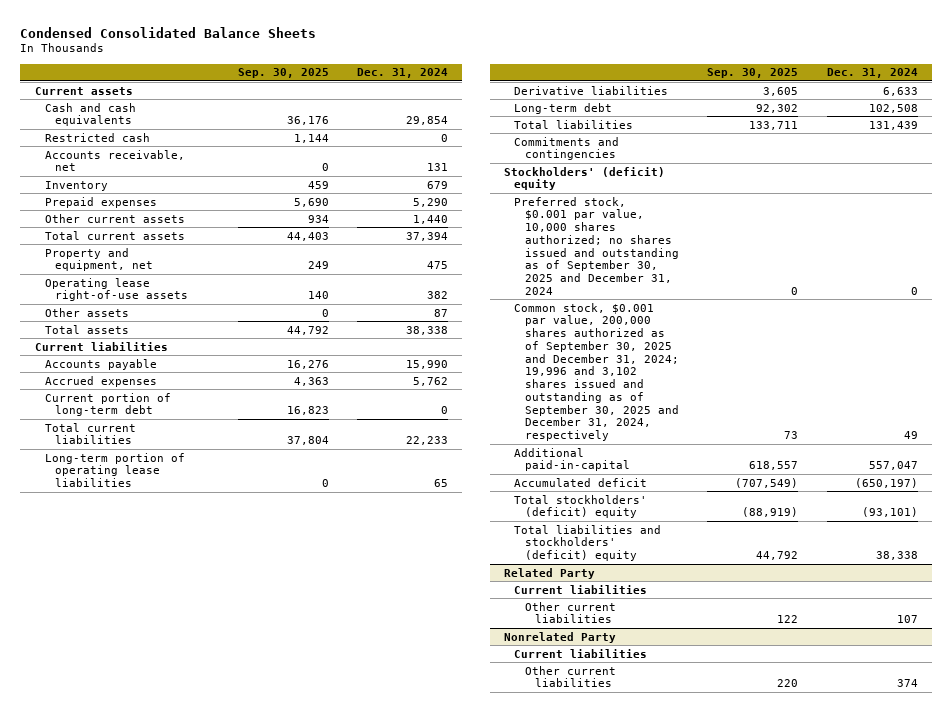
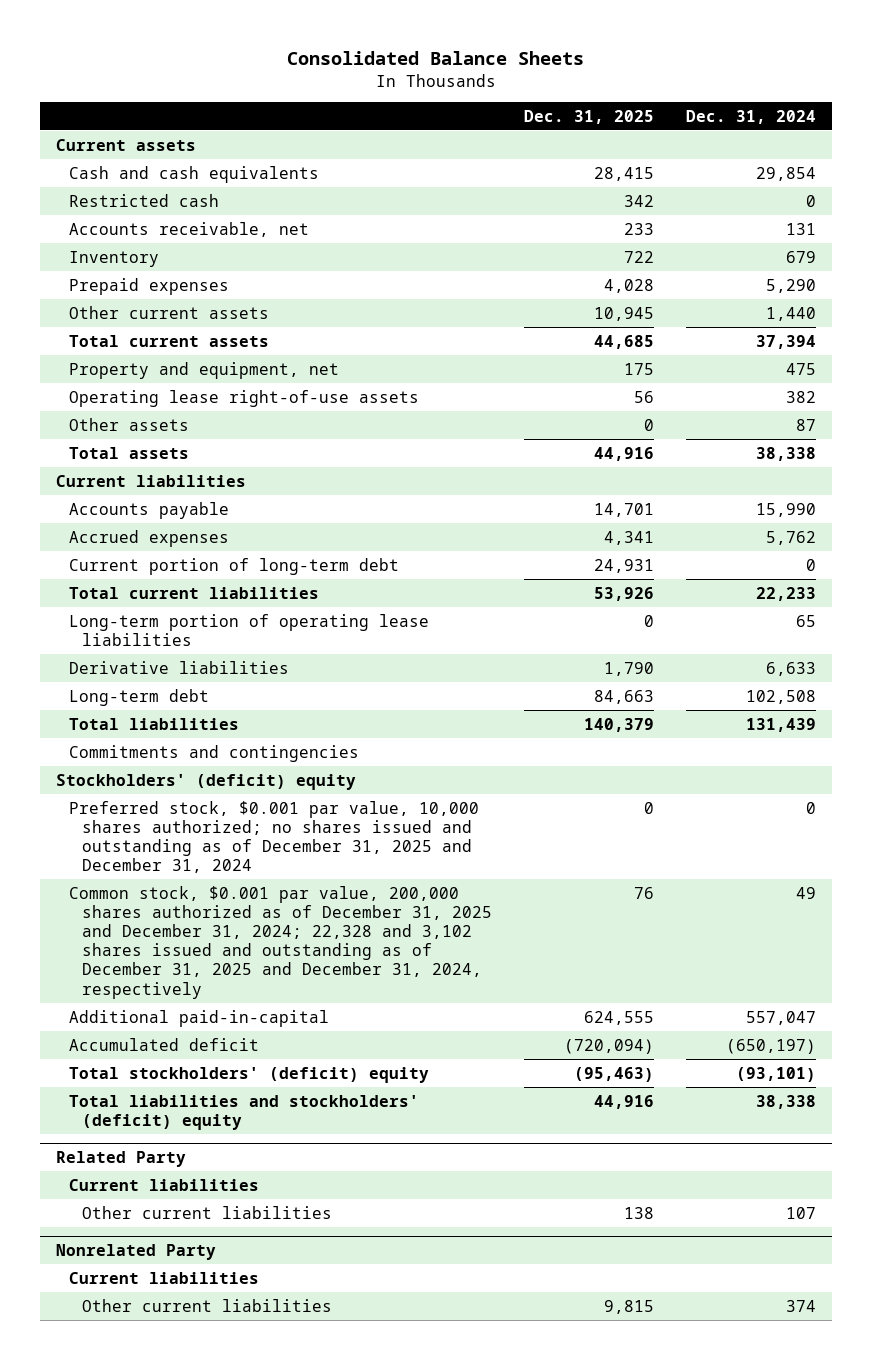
[20,26,317,38] Condensed Consolidated Balance Sheets -> [287,51,585,66] Consolidated Balance Sheets
[237,68,329,79] Sep. 30, 2025 -> none
none -> [523,109,654,124] Dec. 31, 2025
[514,196,679,295] Preferred stock, $0.001 par value, 10,000 shares authorized; no shares issued and outstanding as of September 30, 2025 and December 31, 2024 -> [68,800,479,874] Preferred stock, $0.001 par value, 10,000 shares authorized; no shares issued and outstanding as of December 31, 2025 and December 31, 2024
[514,302,679,441] Common stock, $0.001 par value, 200,000 shares authorized as of September 30, 2025 and December 31, 2024; 19,996 and 3,102 shares issued and outstanding as of September 30, 2025 and December 31, 2024, respectively -> [68,885,492,999] Common stock, $0.001 par value, 200,000 shares authorized as of December 31, 2025 and December 31, 2024; 22,328 and 3,102 shares issued and outstanding as of December 31, 2025 and December 31, 2024, respectively

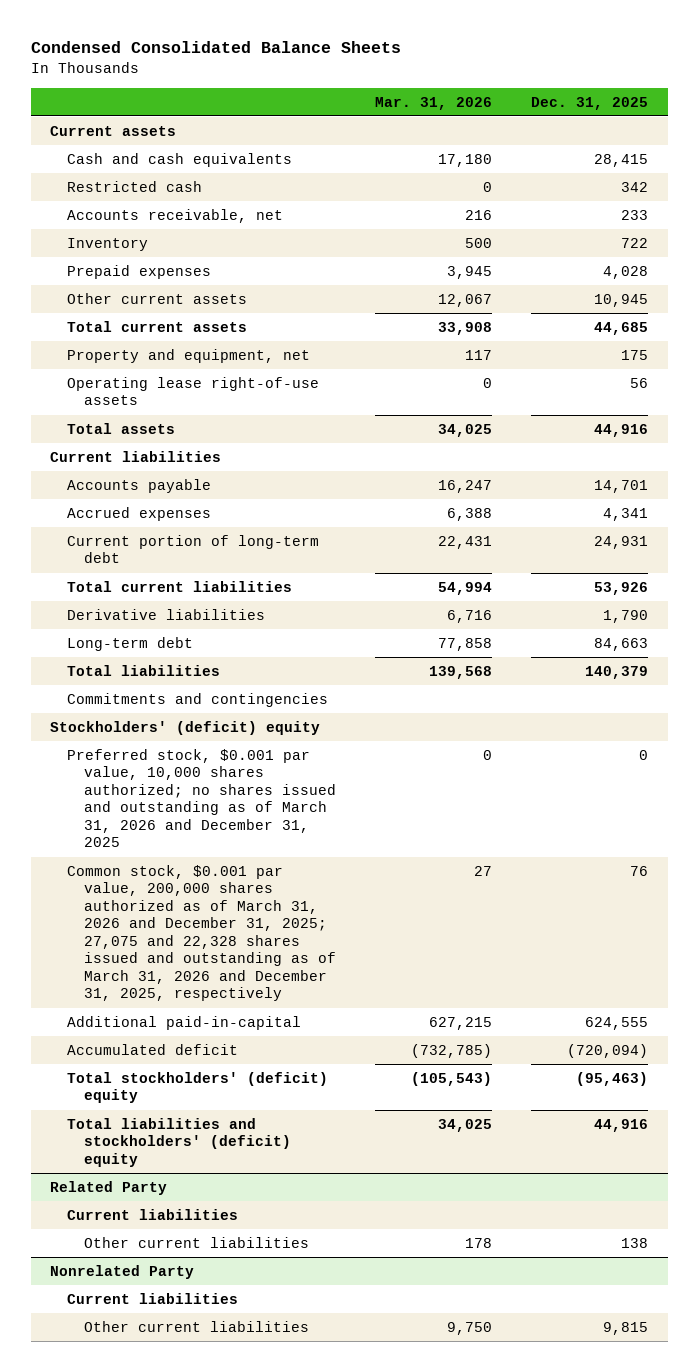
[287,51,585,66] Consolidated Balance Sheets -> [30,41,401,54] Condensed Consolidated Balance Sheets
[685,109,816,124] Dec. 31, 2024 -> none
none -> [375,96,493,110] Mar. 31, 2026
[68,417,189,431] Other assets -> none
[68,613,429,646] Long-term portion of operating lease liabilities -> none
[68,800,479,874] Preferred stock, $0.001 par value, 10,000 shares authorized; no shares issued and outstanding as of December 31, 2025 and December 31, 2024 -> [67,749,337,848] Preferred stock, $0.001 par value, 10,000 shares authorized; no shares issued and outstanding as of March 31, 2026 and December 31, 2025
[68,885,492,999] Common stock, $0.001 par value, 200,000 shares authorized as of December 31, 2025 and December 31, 2024; 22,328 and 3,102 shares issued and outstanding as of December 31, 2025 and December 31, 2024, respectively -> [67,865,337,1002] Common stock, $0.001 par value, 200,000 shares authorized as of March 31, 2026 and December 31, 2025; 27,075 and 22,328 shares issued and outstanding as of March 31, 2026 and December 31, 2025, respectively

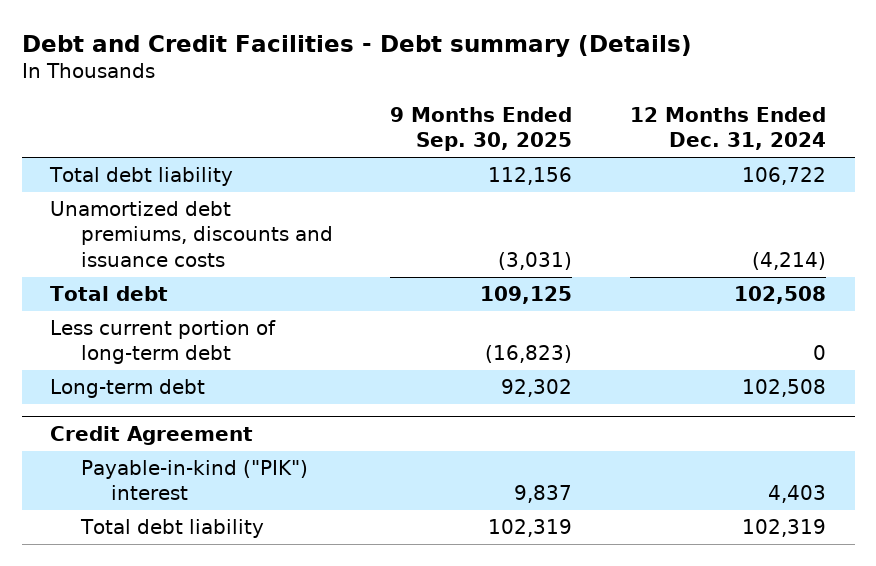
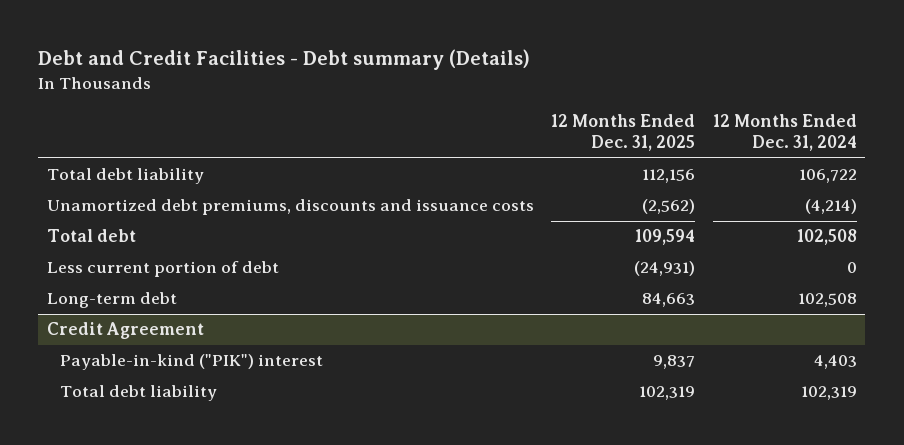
[390,107,573,152] 9 Months Ended Sep. 30, 2025 -> none
none -> [551,114,696,152] 12 Months Ended Dec. 31, 2025
[50,320,277,365] Less current portion of long-term debt -> [47,261,280,278] Less current portion of debt

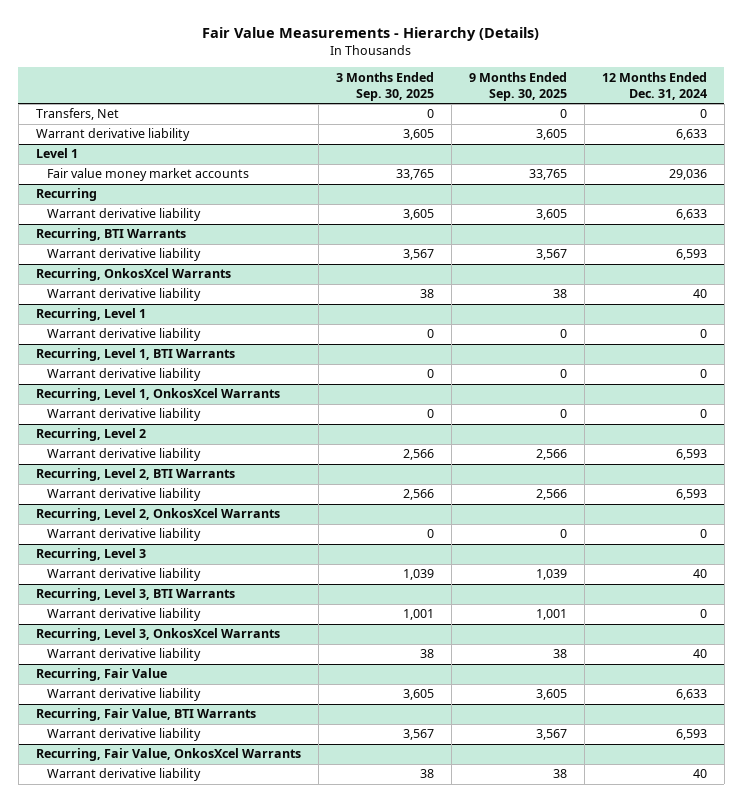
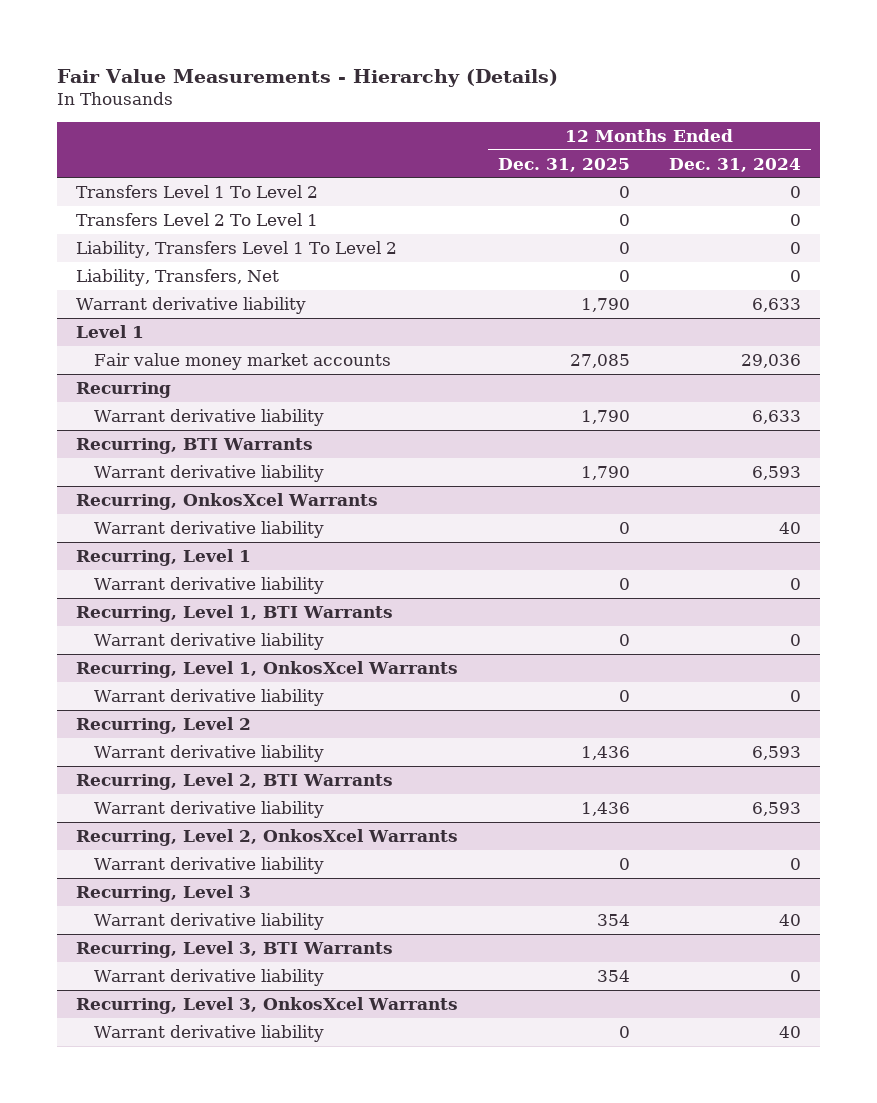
[335,71,434,101] 3 Months Ended Sep. 30, 2025 -> none
[468,71,567,101] 9 Months Ended Sep. 30, 2025 -> none
none -> [497,157,630,172] Dec. 31, 2025
none -> [76,184,319,198] Transfers Level 1 To Level 2
none -> [76,212,319,226] Transfers Level 2 To Level 1
none -> [76,240,398,258] Liability, Transfers Level 1 To Level 2
[35,108,119,121] Transfers, Net -> [76,268,280,286] Liability, Transfers, Net
[35,668,167,682] Recurring, Fair Value -> none
[47,688,202,702] Warrant derivative liability -> none
[35,708,256,722] Recurring, Fair Value, BTI Warrants -> none
[47,728,202,742] Warrant derivative liability -> none
[35,748,301,762] Recurring, Fair Value, OnkosXcel Warrants -> none
[47,768,202,782] Warrant derivative liability -> none

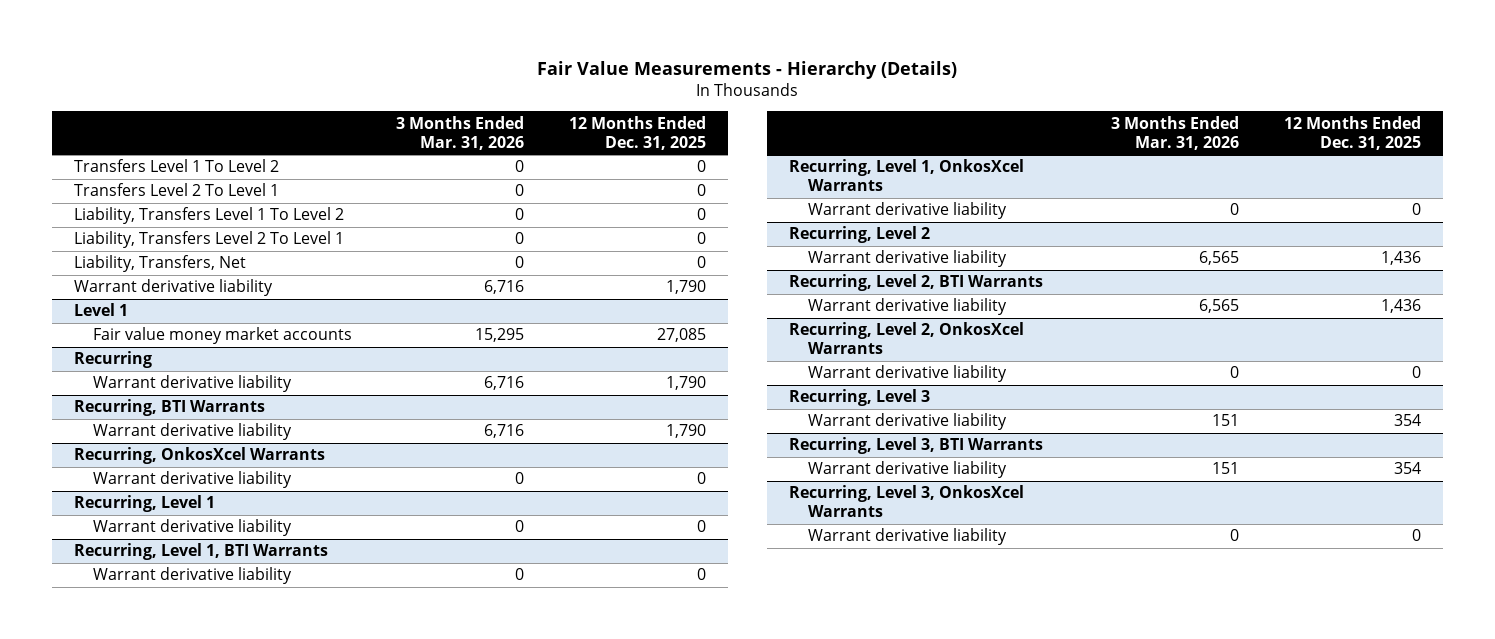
[668,157,801,172] Dec. 31, 2024 -> none
none -> [396,115,525,150] 3 Months Ended Mar. 31, 2026
none -> [73,231,344,249] Liability, Transfers Level 2 To Level 1

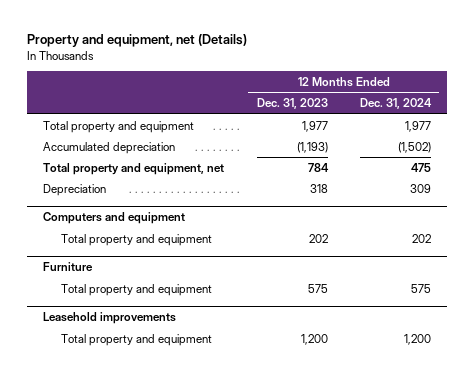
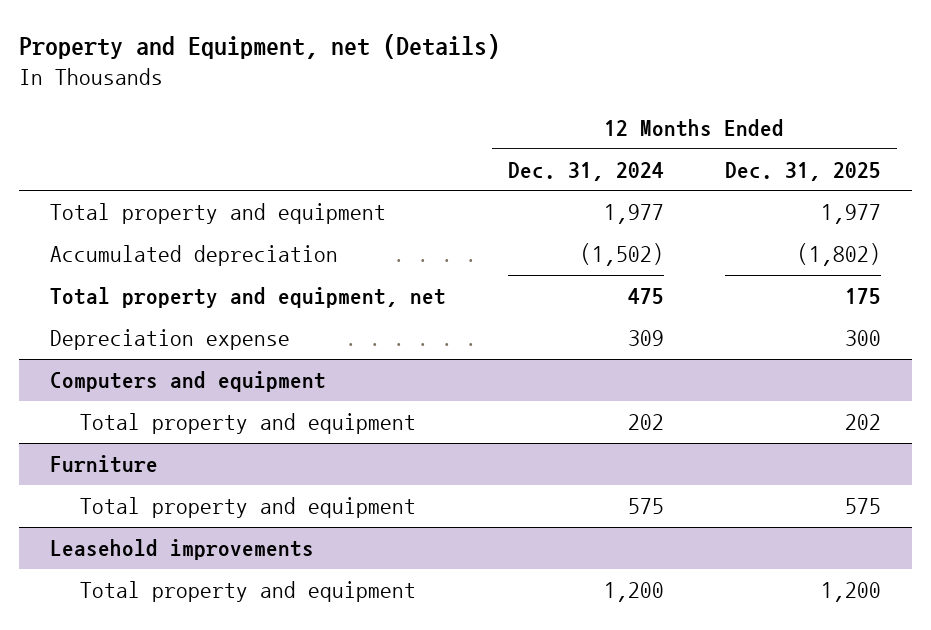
[26,34,247,48] Property and equipment, net (Details) -> [18,33,500,59] Property and Equipment, net (Details)
[256,98,328,110] Dec. 31, 2023 -> none
none -> [725,161,882,181] Dec. 31, 2025
[42,183,106,196] Depreciation -> [49,329,290,351] Depreciation expense

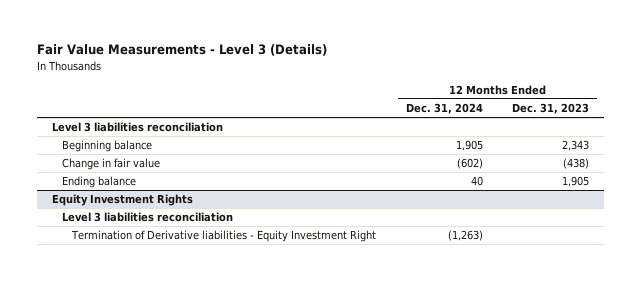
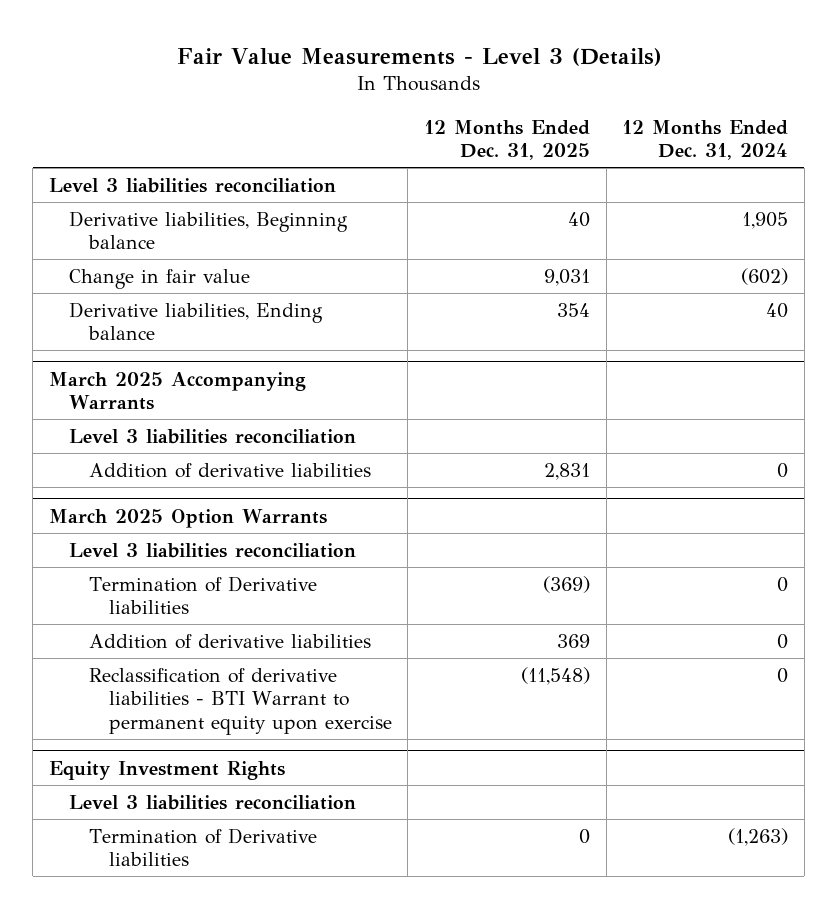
[512,103,590,115] Dec. 31, 2023 -> none
none -> [423,119,590,161] 12 Months Ended Dec. 31, 2025
[61,140,152,153] Beginning balance -> [68,210,348,250] Derivative liabilities, Beginning balance
[61,176,136,189] Ending balance -> [68,301,323,341] Derivative liabilities, Ending balance
none -> [49,371,307,411] March 2025 Accompanying Warrants
none -> [68,428,356,444] Level 3 liabilities reconciliation
none -> [88,462,371,478] Addition of derivative liabilities
none -> [49,508,328,528] March 2025 Option Warrants
none -> [68,542,356,558] Level 3 liabilities reconciliation
none -> [88,575,317,615] Termination of Derivative liabilities
none -> [88,633,371,649] Addition of derivative liabilities
none -> [88,667,392,736] Reclassification of derivative liabilities - BTI Warrant to permanent equity upon exercise
[70,230,376,243] Termination of Derivative liabilities - Equity Investment Right -> [88,827,317,867] Termination of Derivative liabilities

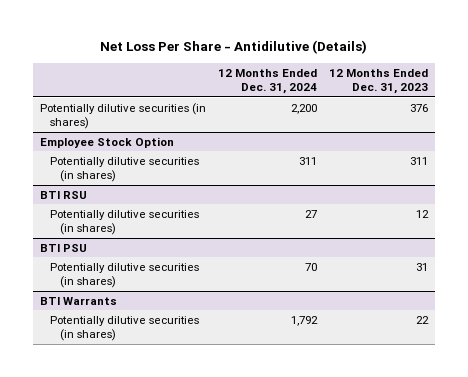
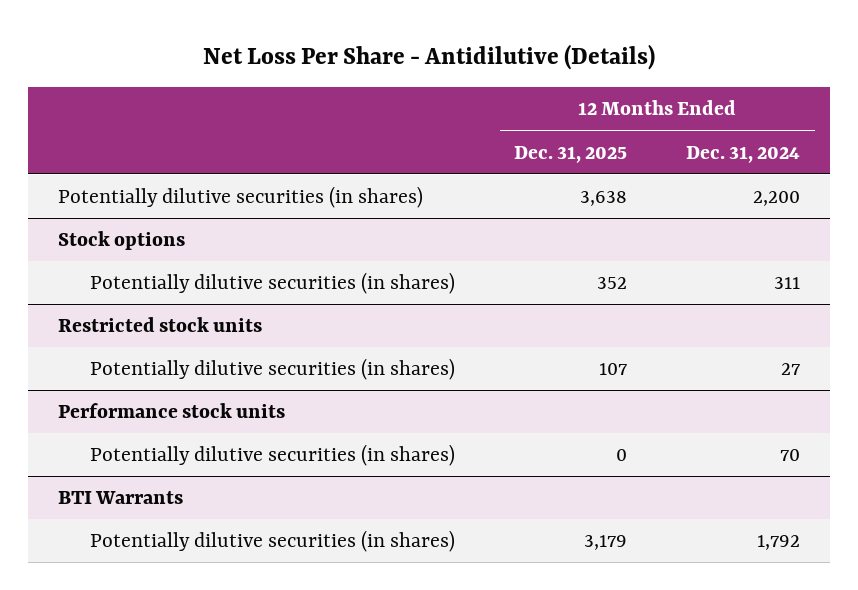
[329,68,429,95] 12 Months Ended Dec. 31, 2023 -> none
none -> [514,145,628,163] Dec. 31, 2025
[39,136,174,148] Employee Stock Option -> [57,231,185,251] Stock options
[39,190,87,199] BTI RSU -> [57,317,262,333] Restricted stock units
[39,243,87,252] BTI PSU -> [57,403,285,419] Performance stock units

